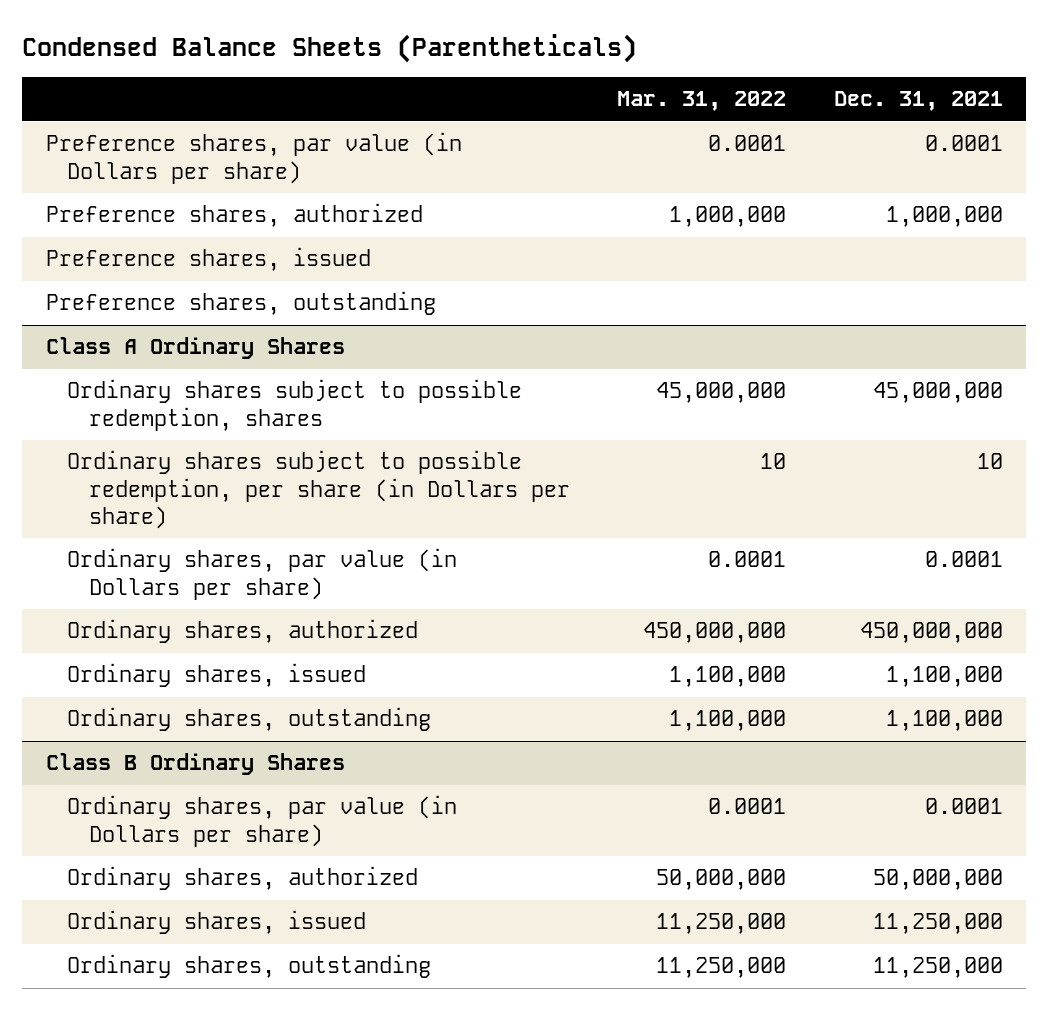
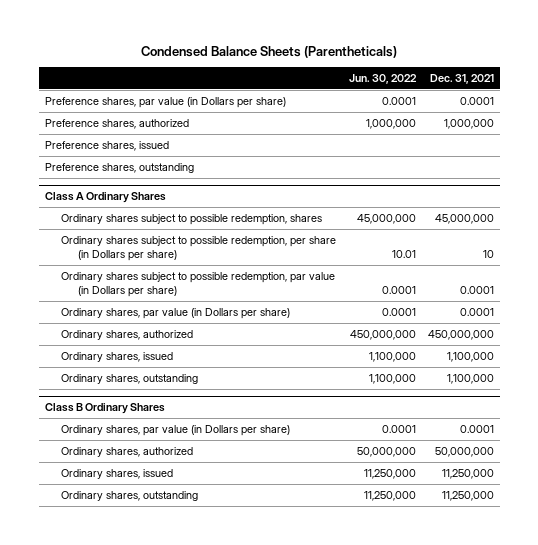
[617,91,787,112] Mar. 31, 2022 -> none
none -> [348,73,417,84] Jun. 30, 2022
none -> [61,271,336,298] Ordinary shares subject to possible redemption, par value (in Dollars per share)

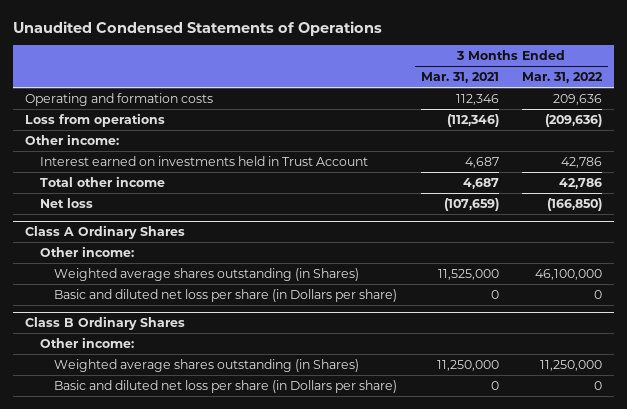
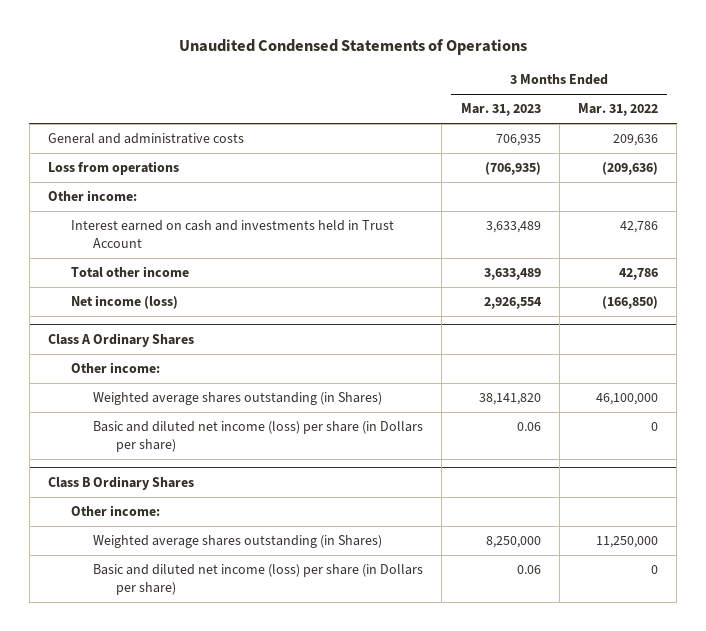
[420,72,499,84] Mar. 31, 2021 -> none
none -> [460,103,541,117] Mar. 31, 2023
[24,92,213,106] Operating and formation costs -> [47,133,244,145] General and administrative costs
[39,155,368,166] Interest earned on investments held in Trust Account -> [70,220,394,248] Interest earned on cash and investments held in Trust Account
[39,197,93,208] Net loss -> [70,295,178,310] Net income (loss)
[54,288,398,302] Basic and diluted net loss per share (in Dollars per share) -> [93,421,424,452] Basic and diluted net income (loss) per share (in Dollars per share)
[54,379,398,393] Basic and diluted net loss per share (in Dollars per share) -> [93,564,424,595] Basic and diluted net income (loss) per share (in Dollars per share)

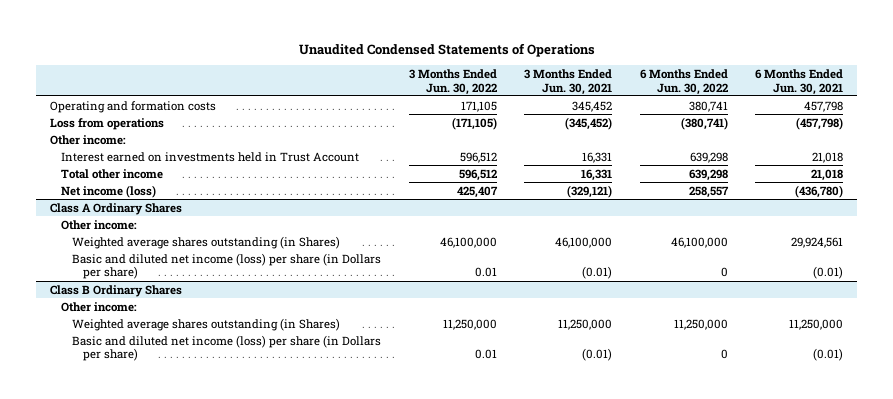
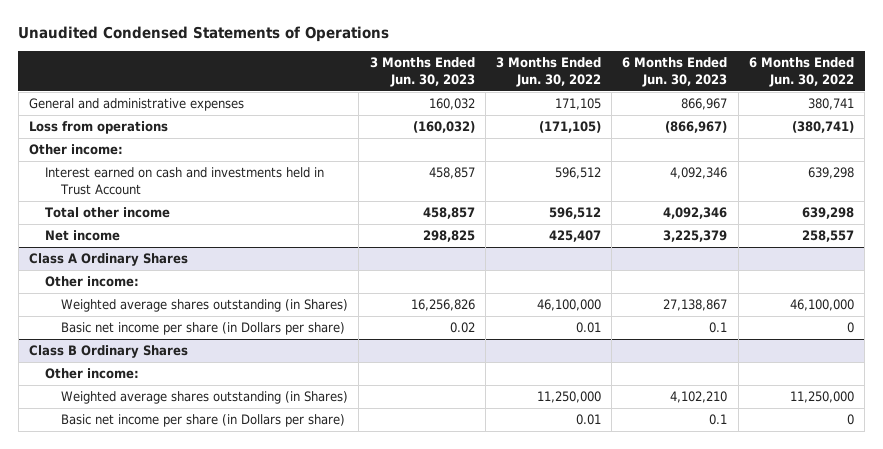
[524,68,613,95] 3 Months Ended Jun. 30, 2021 -> none
[755,68,844,95] 6 Months Ended Jun. 30, 2021 -> none
none -> [369,57,475,88] 3 Months Ended Jun. 30, 2023
none -> [622,57,728,88] 6 Months Ended Jun. 30, 2023
[49,100,216,113] Operating and formation costs -> [28,98,244,112] General and administrative expenses
[60,151,359,162] Interest earned on investments held in Trust Account -> [44,167,324,196] Interest earned on cash and investments held in Trust Account
[60,184,156,198] Net income (loss) -> [44,230,120,242] Net income
[72,252,382,280] Basic and diluted net income (loss) per share (in Dollars per share) -> [61,322,346,336] Basic net income per share (in Dollars per share)
[72,334,382,362] Basic and diluted net income (loss) per share (in Dollars per share) -> [61,414,346,428] Basic net income per share (in Dollars per share)

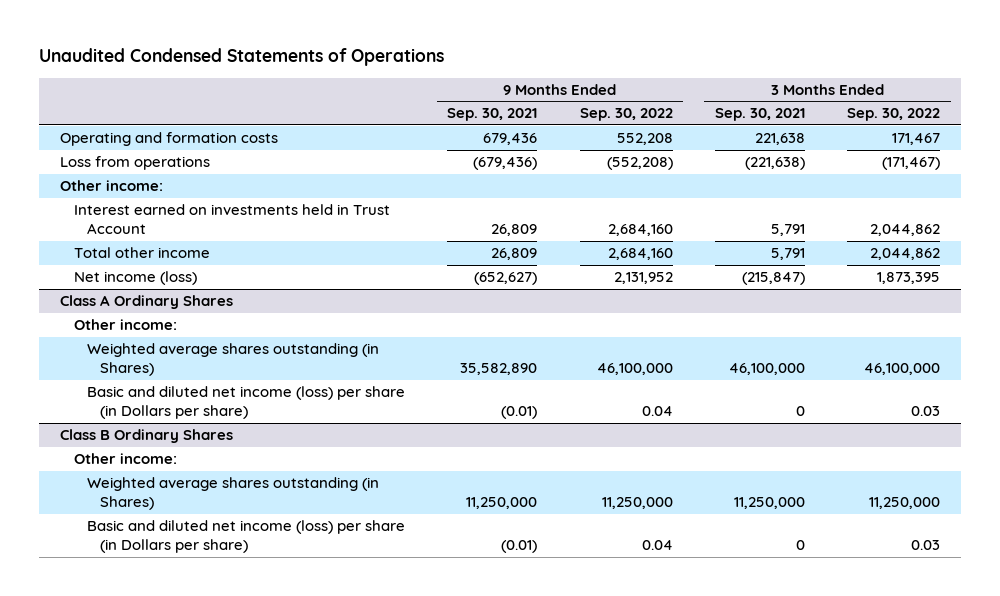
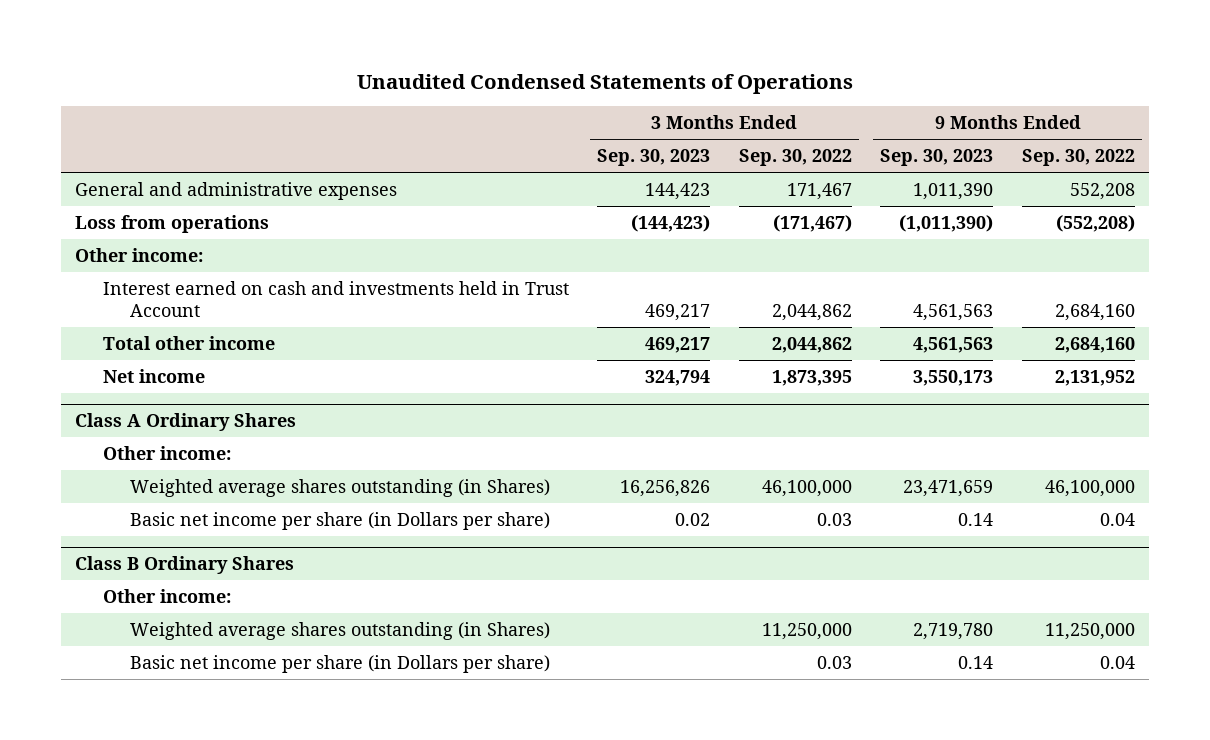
[447,108,538,122] Sep. 30, 2021 -> none
[714,108,805,122] Sep. 30, 2021 -> none
none -> [597,149,711,167] Sep. 30, 2023
none -> [880,149,994,167] Sep. 30, 2023
[60,132,279,147] Operating and formation costs -> [74,181,397,200] General and administrative expenses
[73,204,390,235] Interest earned on investments held in Trust Account -> [102,280,569,318] Interest earned on cash and investments held in Trust Account
[73,271,197,286] Net income (loss) -> [102,368,205,383] Net income
[87,386,406,420] Basic and diluted net income (loss) per share (in Dollars per share) -> [130,511,551,530] Basic net income per share (in Dollars per share)
[87,520,406,554] Basic and diluted net income (loss) per share (in Dollars per share) -> [130,654,551,673] Basic net income per share (in Dollars per share)

